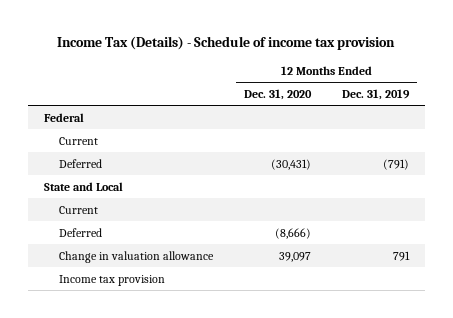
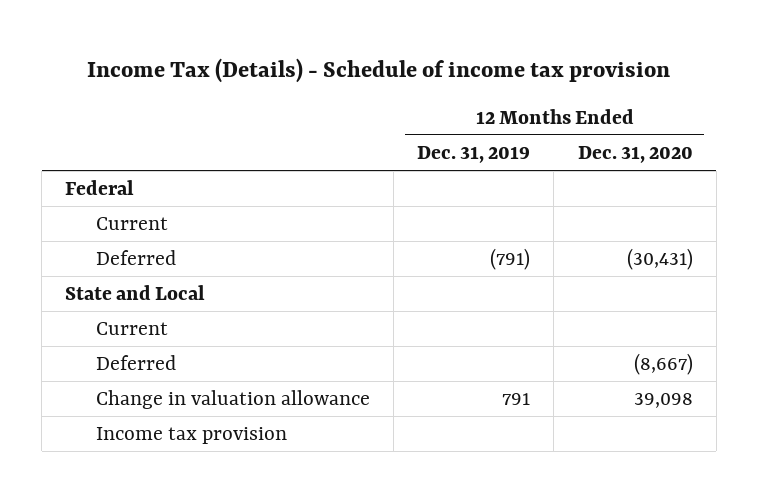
[275,227,312,239] (8,666) -> [633,353,693,376] (8,667)
[279,251,312,262] 39,097 -> [633,393,693,409] 39,098

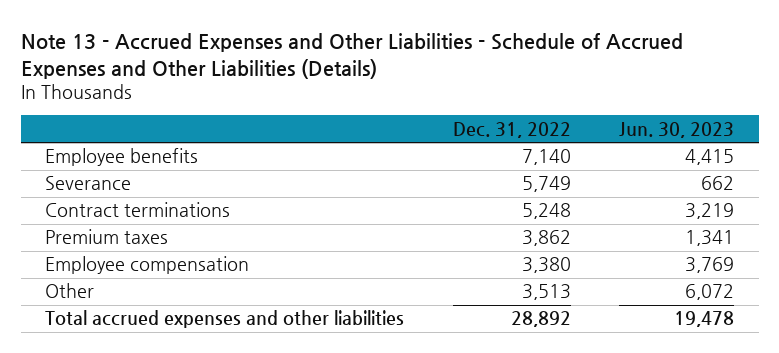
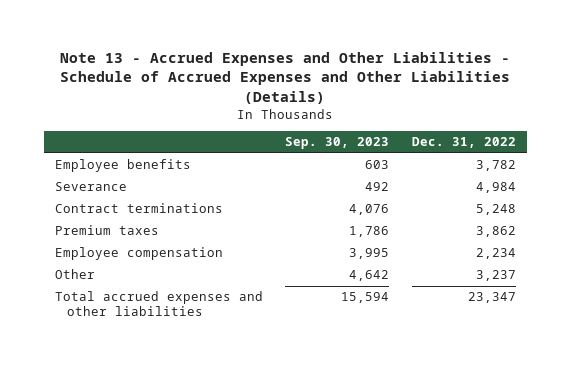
[619,121,735,138] Jun. 30, 2023 -> none
none -> [285,137,390,150] Sep. 30, 2023
[521,149,571,166] 7,140 -> [475,160,516,172] 3,782
[521,176,571,193] 5,749 -> [475,182,516,194] 4,984
[521,257,571,274] 3,380 -> [475,248,516,260] 2,234
[521,284,571,301] 3,513 -> [475,270,516,282] 3,237
[510,311,571,328] 28,892 -> [467,292,516,304] 23,347

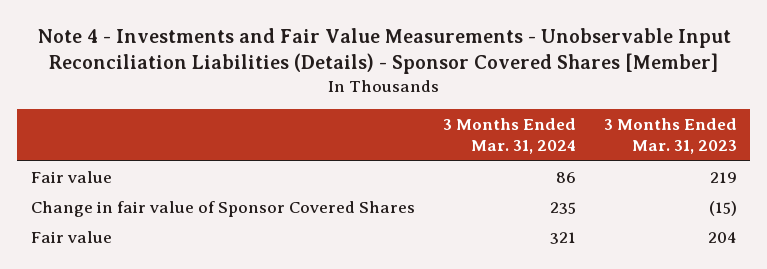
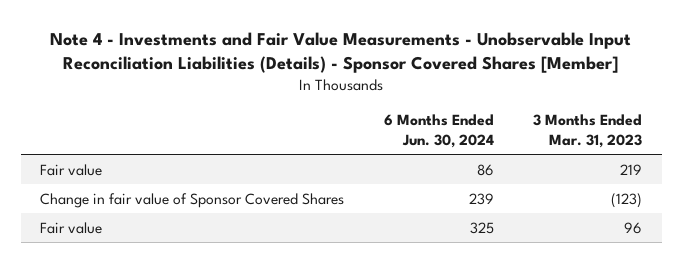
[442,118,576,155] 3 Months Ended Mar. 31, 2024 -> none
none -> [383,114,494,148] 6 Months Ended Jun. 30, 2024
[708,201,737,217] (15) -> [611,192,643,208] (123)
[707,232,737,244] 204 -> [624,221,643,234] 96

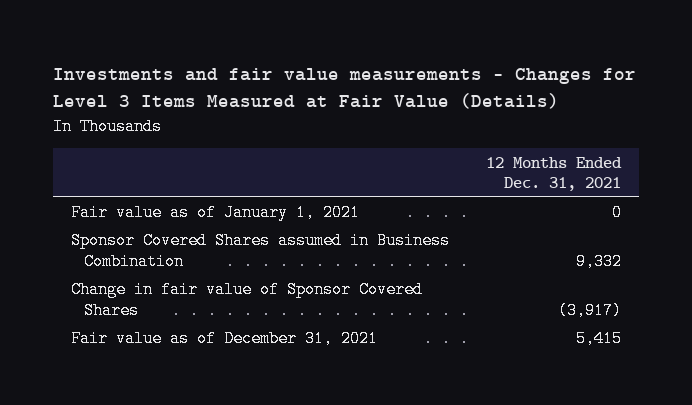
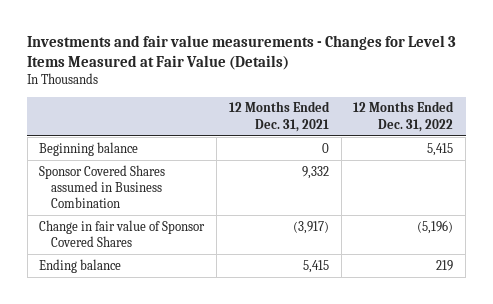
none -> [353,101,455,132] 12 Months Ended Dec. 31, 2022
[71,204,361,222] Fair value as of January 1, 2021 -> [39,141,139,156] Beginning balance
[71,330,379,348] Fair value as of December 31, 2021 -> [39,258,122,273] Ending balance

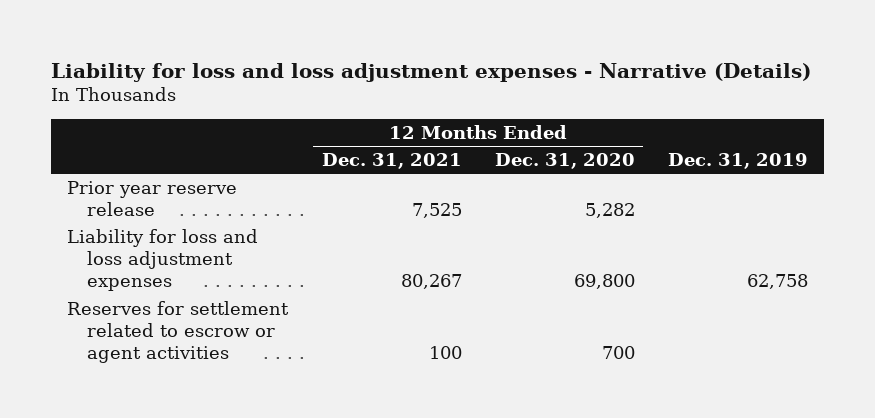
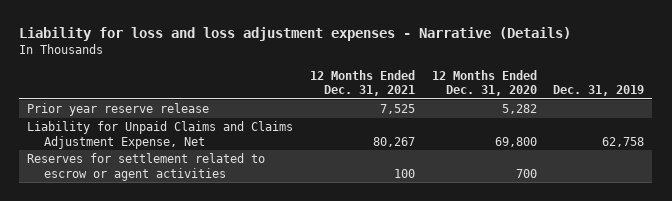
[67,228,259,292] Liability for loss and loss adjustment expenses -> [27,121,294,149] Liability for Unpaid Claims and Claims Adjustment Expense, Net

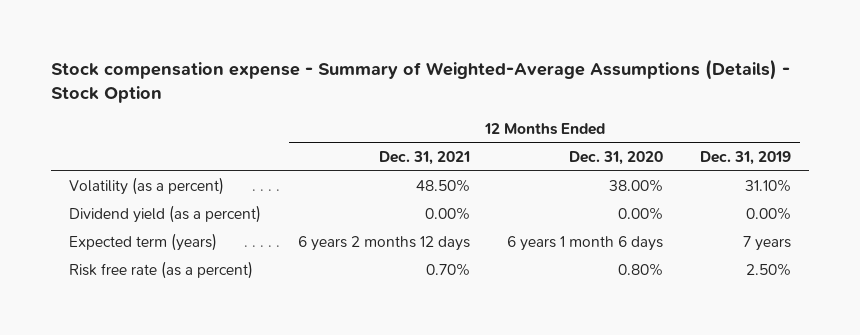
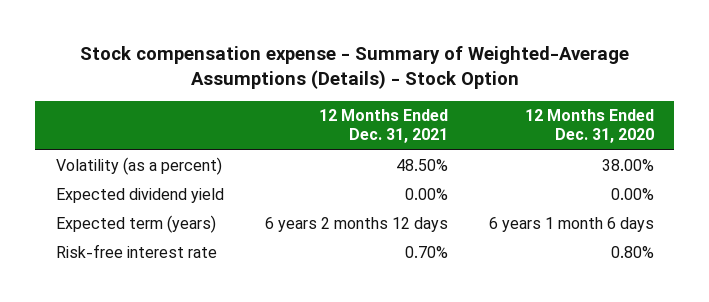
[699,151,791,166] Dec. 31, 2019 -> none
[69,205,262,224] Dividend yield (as a percent) -> [55,188,224,204] Expected dividend yield
[69,261,254,280] Risk free rate (as a percent) -> [55,244,217,259] Risk-free interest rate

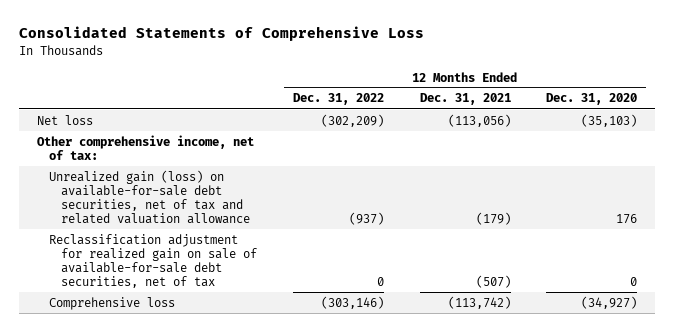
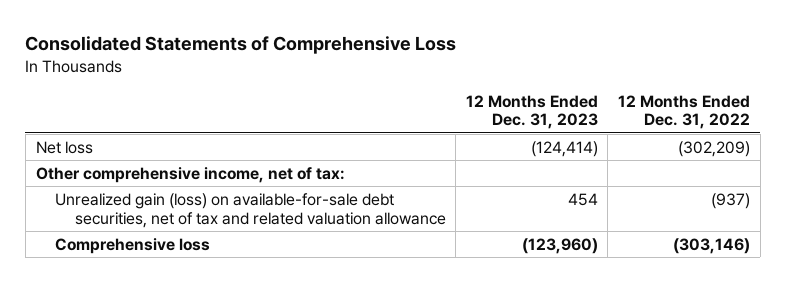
[419,93,511,106] Dec. 31, 2021 -> none
[546,93,638,106] Dec. 31, 2020 -> none
none -> [465,94,598,130] 12 Months Ended Dec. 31, 2023
[49,233,257,289] Reclassification adjustment for realized gain on sale of available-for-sale debt securities, net of tax -> none

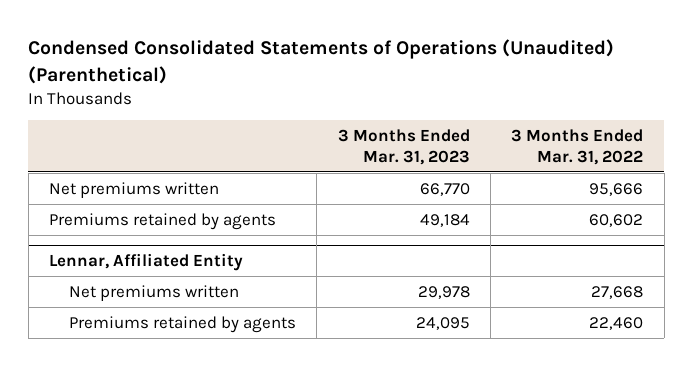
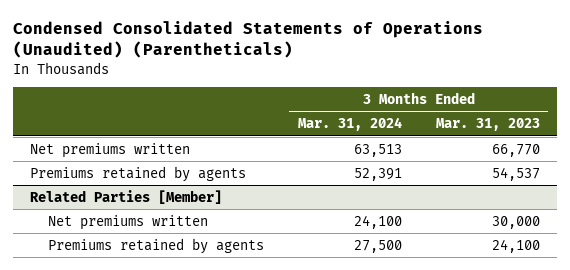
[28,39,615,84] Condensed Consolidated Statements of Operations (Unaudited) (Parenthetical) -> [12,20,483,59] Condensed Consolidated Statements of Operations (Unaudited) (Parentheticals)
[511,129,644,166] 3 Months Ended Mar. 31, 2022 -> none
none -> [297,117,402,132] Mar. 31, 2024
[49,253,244,272] Lennar, Affiliated Entity -> none
[419,213,470,227] 49,184 -> [491,166,540,181] 54,537
none -> [29,189,222,204] Related Parties [Member]
[417,285,470,299] 29,978 -> [491,215,540,229] 30,000
[415,316,470,330] 24,095 -> [491,238,540,253] 24,100

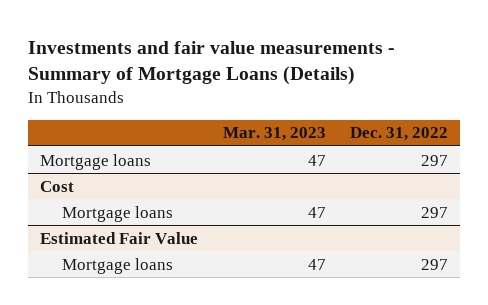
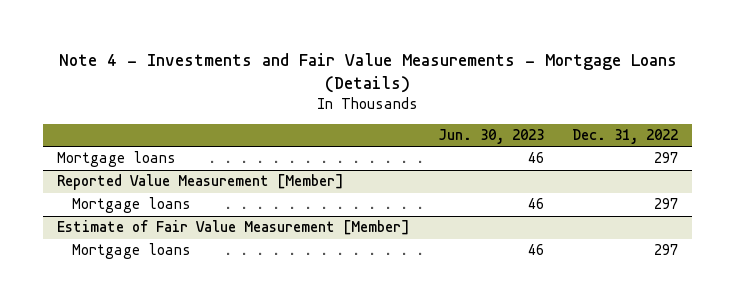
[27,41,395,86] Investments and fair value measurements - Summary of Mortgage Loans (Details) -> [58,53,677,94] Note 4 - Investments and Fair Value Measurements - Mortgage Loans (Details)
[222,127,326,142] Mar. 31, 2023 -> none
none -> [438,129,545,145] Jun. 30, 2023
[40,180,75,192] Cost -> [57,174,345,191] Reported Value Measurement [Member]
[40,231,199,244] Estimated Fair Value -> [57,220,411,236] Estimate of Fair Value Measurement [Member]

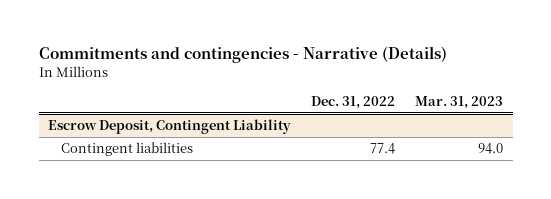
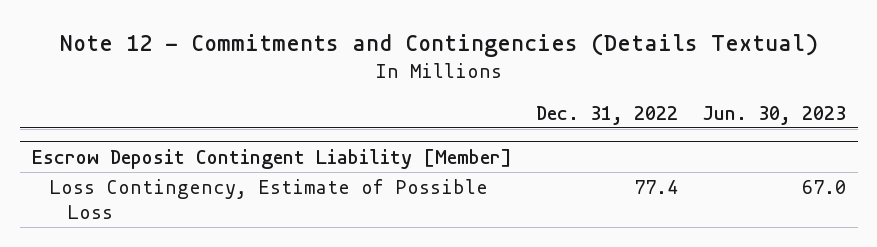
[38,45,447,63] Commitments and contingencies - Narrative (Details) -> [59,32,818,57] Note 12 - Commitments and Contingencies (Details Textual)
[415,96,504,110] Mar. 31, 2023 -> none
none -> [701,105,846,125] Jun. 30, 2023
[48,119,292,135] Escrow Deposit, Contingent Liability -> [31,148,512,169] Escrow Deposit Contingent Liability [Member]
[60,142,193,157] Contingent liabilities -> [49,179,489,220] Loss Contingency, Estimate of Possible Loss

